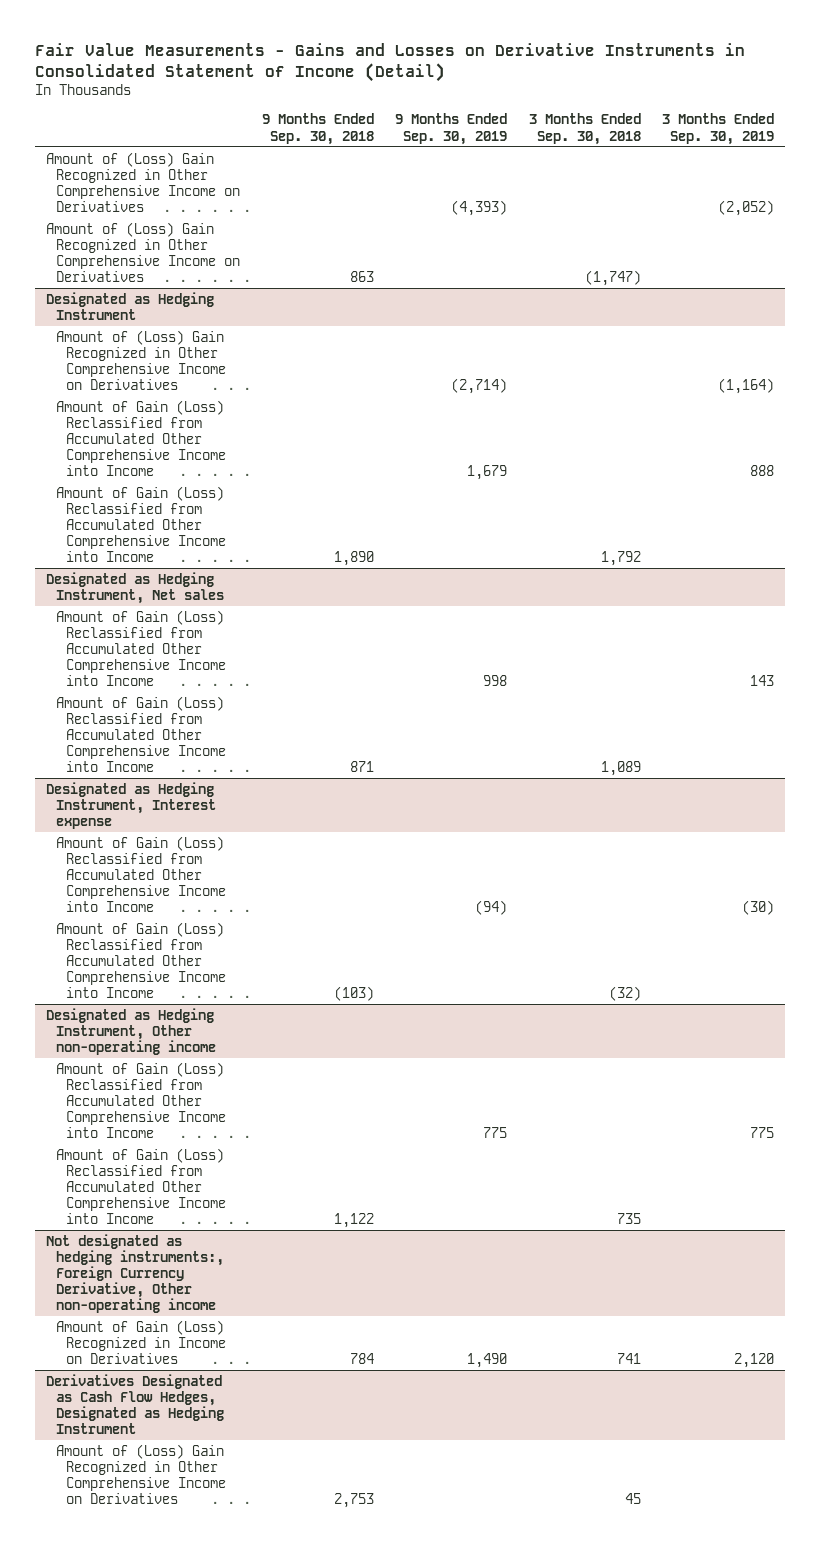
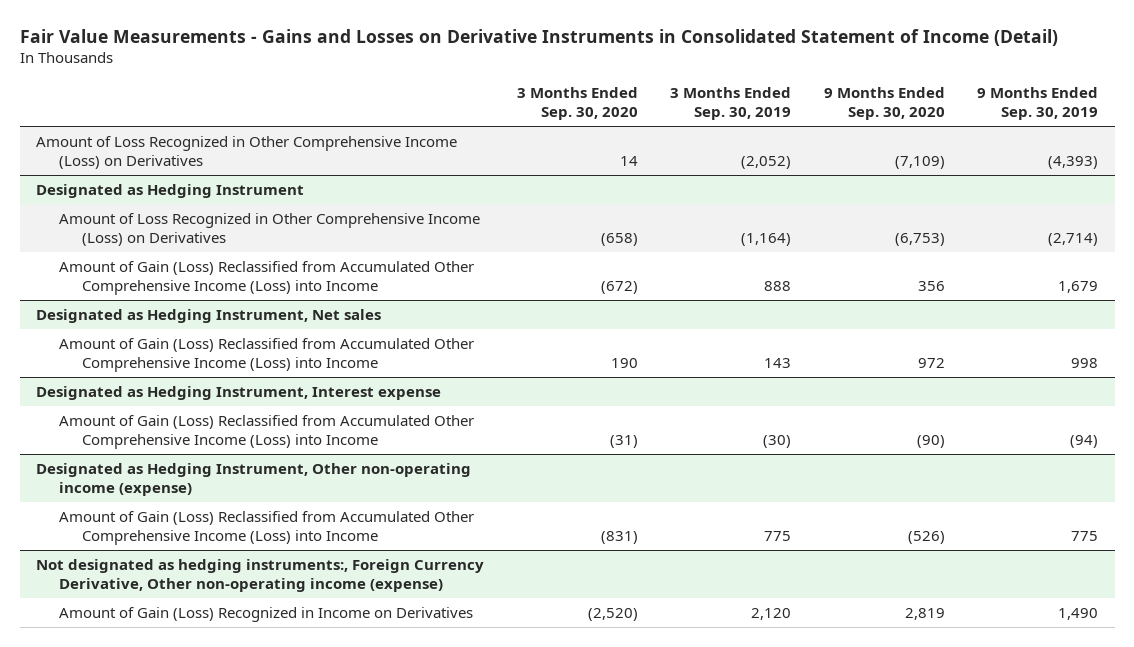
[261,113,374,145] 9 Months Ended Sep. 30, 2018 -> none
[528,113,641,145] 3 Months Ended Sep. 30, 2018 -> none
none -> [516,87,638,120] 3 Months Ended Sep. 30, 2020
none -> [823,87,945,120] 9 Months Ended Sep. 30, 2020
[46,221,241,282] Amount of (Loss) Gain Recognized in Other Comprehensive Income on Derivatives -> none
[46,151,241,212] Amount of (Loss) Gain Recognized in Other Comprehensive Income on Derivatives -> [36,136,458,169] Amount of Loss Recognized in Other Comprehensive Income (Loss) on Derivatives
[56,485,227,562] Amount of Gain (Loss) Reclassified from Accumulated Other Comprehensive Income into Income -> none
[56,329,227,390] Amount of (Loss) Gain Recognized in Other Comprehensive Income on Derivatives -> [58,213,480,246] Amount of Loss Recognized in Other Comprehensive Income (Loss) on Derivatives
[56,399,227,476] Amount of Gain (Loss) Reclassified from Accumulated Other Comprehensive Income into Income -> [58,261,474,295] Amount of Gain (Loss) Reclassified from Accumulated Other Comprehensive Income (Loss) into Income
[56,695,227,772] Amount of Gain (Loss) Reclassified from Accumulated Other Comprehensive Income into Income -> none
[56,609,227,686] Amount of Gain (Loss) Reclassified from Accumulated Other Comprehensive Income into Income -> [58,338,474,372] Amount of Gain (Loss) Reclassified from Accumulated Other Comprehensive Income (Loss) into Income
[56,921,227,998] Amount of Gain (Loss) Reclassified from Accumulated Other Comprehensive Income into Income -> none
[56,1147,227,1224] Amount of Gain (Loss) Reclassified from Accumulated Other Comprehensive Income into Income -> none
[56,835,227,912] Amount of Gain (Loss) Reclassified from Accumulated Other Comprehensive Income into Income -> [58,415,474,449] Amount of Gain (Loss) Reclassified from Accumulated Other Comprehensive Income (Loss) into Income
[46,1007,217,1055] Designated as Hedging Instrument, Other non-operating income -> [36,463,472,496] Designated as Hedging Instrument, Other non-operating income (expense)
[56,1061,227,1138] Amount of Gain (Loss) Reclassified from Accumulated Other Comprehensive Income into Income -> [58,511,474,545] Amount of Gain (Loss) Reclassified from Accumulated Other Comprehensive Income (Loss) into Income
[46,1233,225,1313] Not designated as hedging instruments:, Foreign Currency Derivative, Other non-operating income -> [36,559,485,592] Not designated as hedging instruments:, Foreign Currency Derivative, Other non-operating income (expense)
[46,1373,225,1434] Derivatives Designated as Cash Flow Hedges, Designated as Hedging Instrument -> none
[56,1443,227,1504] Amount of (Loss) Gain Recognized in Other Comprehensive Income on Derivatives -> none

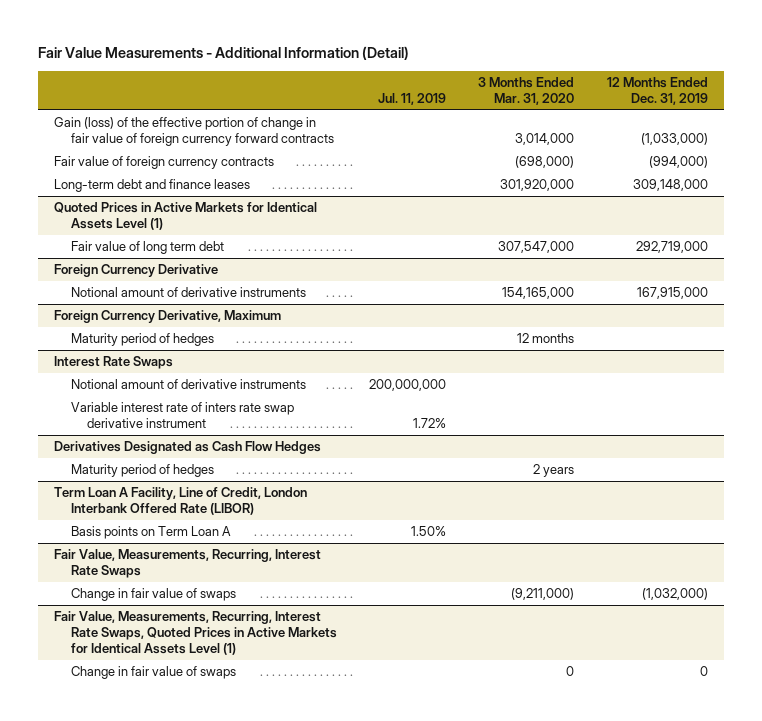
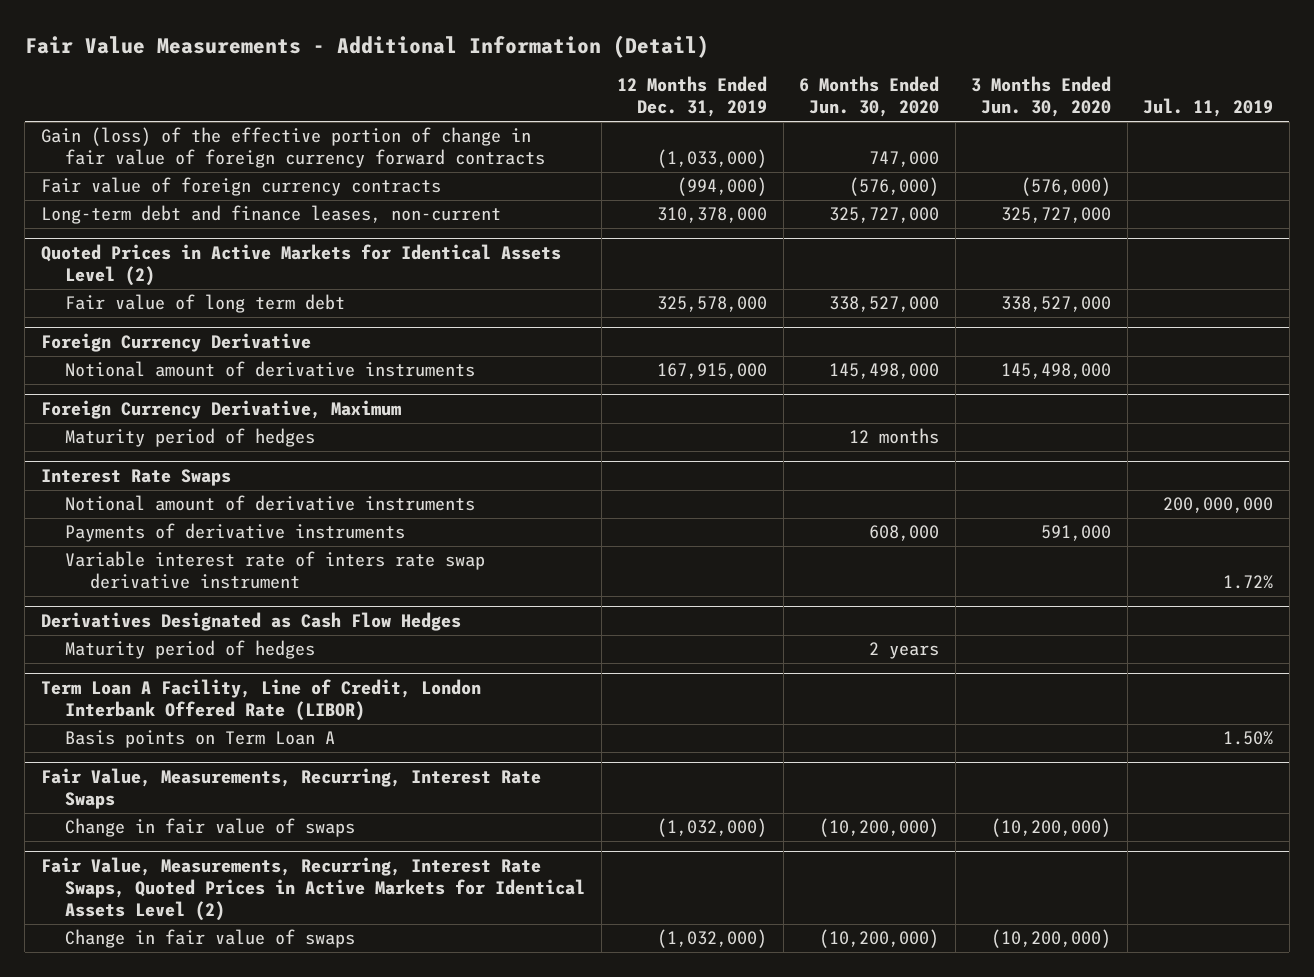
[478,77,575,105] 3 Months Ended Mar. 31, 2020 -> none
none -> [799,76,940,118] 6 Months Ended Jun. 30, 2020
none -> [971,76,1112,118] 3 Months Ended Jun. 30, 2020
[54,202,318,231] Quoted Prices in Active Markets for Identical Assets Level (1) -> none
[70,241,224,255] Fair value of long term debt -> none
[54,179,251,193] Long-term debt and finance leases -> [40,205,501,225] Long-term debt and finance leases, non-current
[632,179,708,192] 309,148,000 -> [657,207,768,224] 310,378,000
none -> [40,244,561,287] Quoted Prices in Active Markets for Identical Assets Level (2)
none -> [65,294,346,314] Fair value of long term debt
none -> [65,523,406,543] Payments of derivative instruments
[54,611,337,655] Fair Value, Measurements, Recurring, Interest Rate Swaps, Quoted Prices in Active Markets for Identical Assets Level (1) -> [40,857,586,922] Fair Value, Measurements, Recurring, Interest Rate Swaps, Quoted Prices in Active Markets for Identical Assets Level (2)
[699,666,708,677] 0 -> [657,929,768,949] (1,032,000)

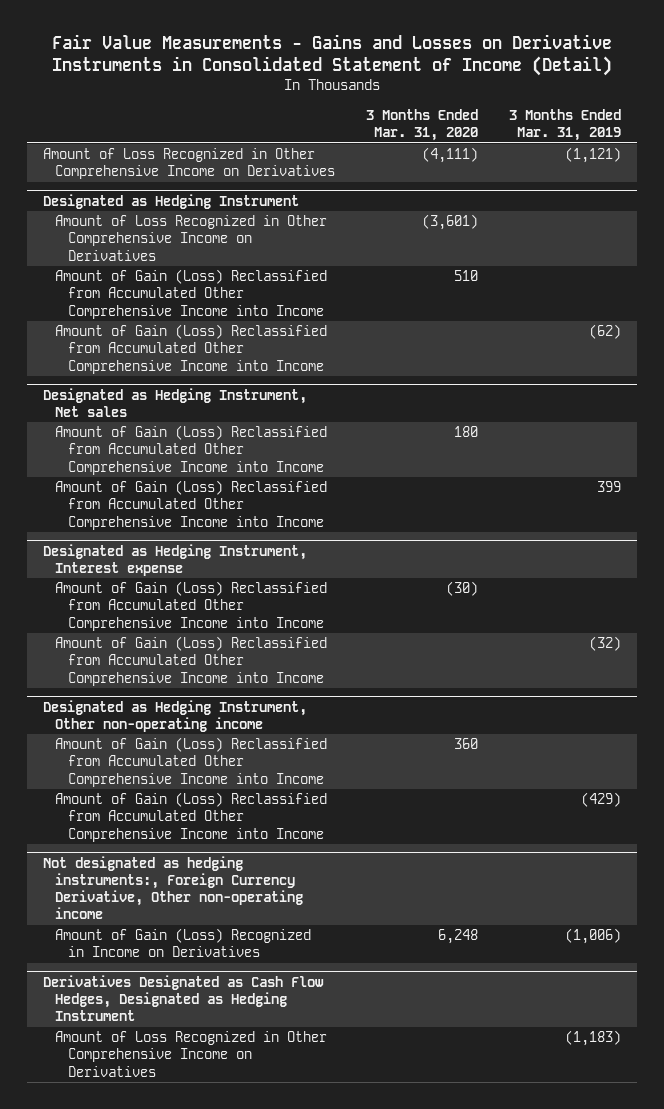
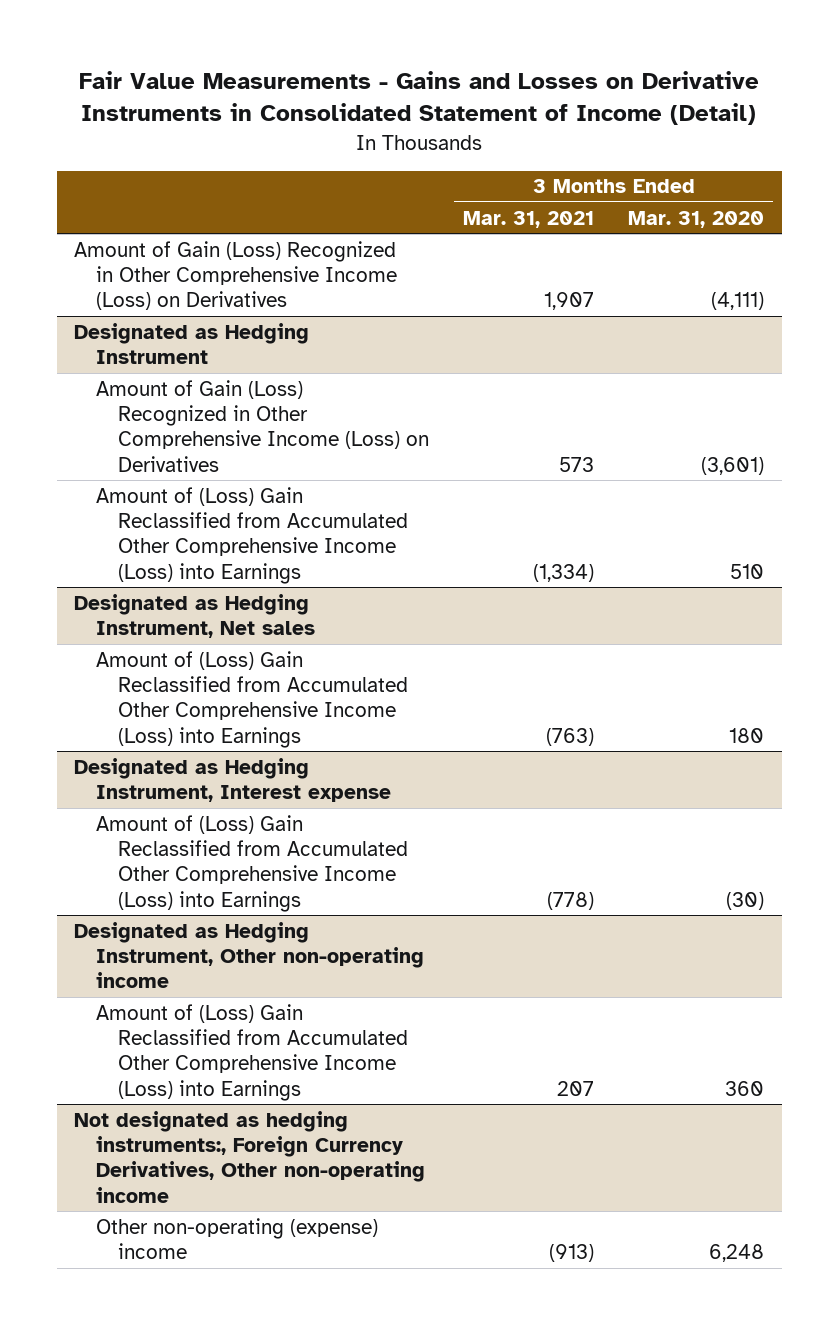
[509,108,622,142] 3 Months Ended Mar. 31, 2019 -> none
none -> [463,210,595,228] Mar. 31, 2021
[42,148,336,180] Amount of Loss Recognized in Other Comprehensive Income on Derivatives -> [73,240,397,311] Amount of Gain (Loss) Recognized in Other Comprehensive Income (Loss) on Derivatives
[55,324,328,374] Amount of Gain (Loss) Reclassified from Accumulated Other Comprehensive Income into Income -> none
[55,215,328,261] Amount of Loss Recognized in Other Comprehensive Income on Derivatives -> [95,379,429,472] Amount of Gain (Loss) Recognized in Other Comprehensive Income (Loss) on Derivatives
[55,269,328,319] Amount of Gain (Loss) Reclassified from Accumulated Other Comprehensive Income into Income -> [95,486,408,584] Amount of (Loss) Gain Reclassified from Accumulated Other Comprehensive Income (Loss) into Earnings
[55,480,328,530] Amount of Gain (Loss) Reclassified from Accumulated Other Comprehensive Income into Income -> none
[55,425,328,475] Amount of Gain (Loss) Reclassified from Accumulated Other Comprehensive Income into Income -> [95,650,408,748] Amount of (Loss) Gain Reclassified from Accumulated Other Comprehensive Income (Loss) into Earnings
[55,636,328,686] Amount of Gain (Loss) Reclassified from Accumulated Other Comprehensive Income into Income -> none
[55,581,328,631] Amount of Gain (Loss) Reclassified from Accumulated Other Comprehensive Income into Income -> [95,814,408,912] Amount of (Loss) Gain Reclassified from Accumulated Other Comprehensive Income (Loss) into Earnings
[55,792,328,842] Amount of Gain (Loss) Reclassified from Accumulated Other Comprehensive Income into Income -> none
[42,974,324,1022] Derivatives Designated as Cash Flow Hedges, Designated as Hedging Instrument -> none
[55,1031,328,1077] Amount of Loss Recognized in Other Comprehensive Income on Derivatives -> none
[55,737,328,787] Amount of Gain (Loss) Reclassified from Accumulated Other Comprehensive Income into Income -> [95,1003,408,1101] Amount of (Loss) Gain Reclassified from Accumulated Other Comprehensive Income (Loss) into Earnings
[42,855,304,920] Not designated as hedging instruments:, Foreign Currency Derivative, Other non-operating income -> [73,1110,425,1203] Not designated as hedging instruments:, Foreign Currency Derivatives, Other non-operating income
[55,928,312,958] Amount of Gain (Loss) Recognized in Income on Derivatives -> [95,1217,378,1260] Other non-operating (expense) income

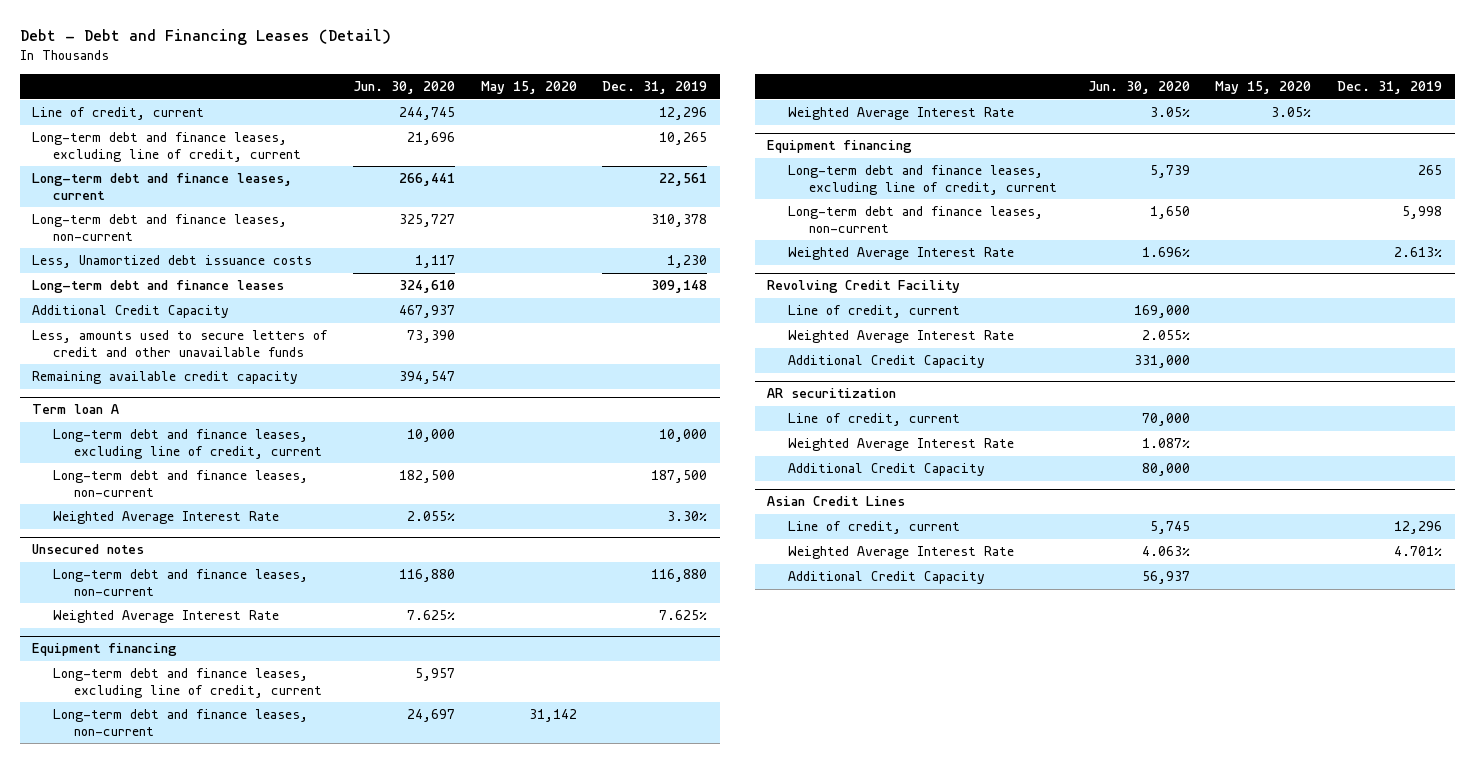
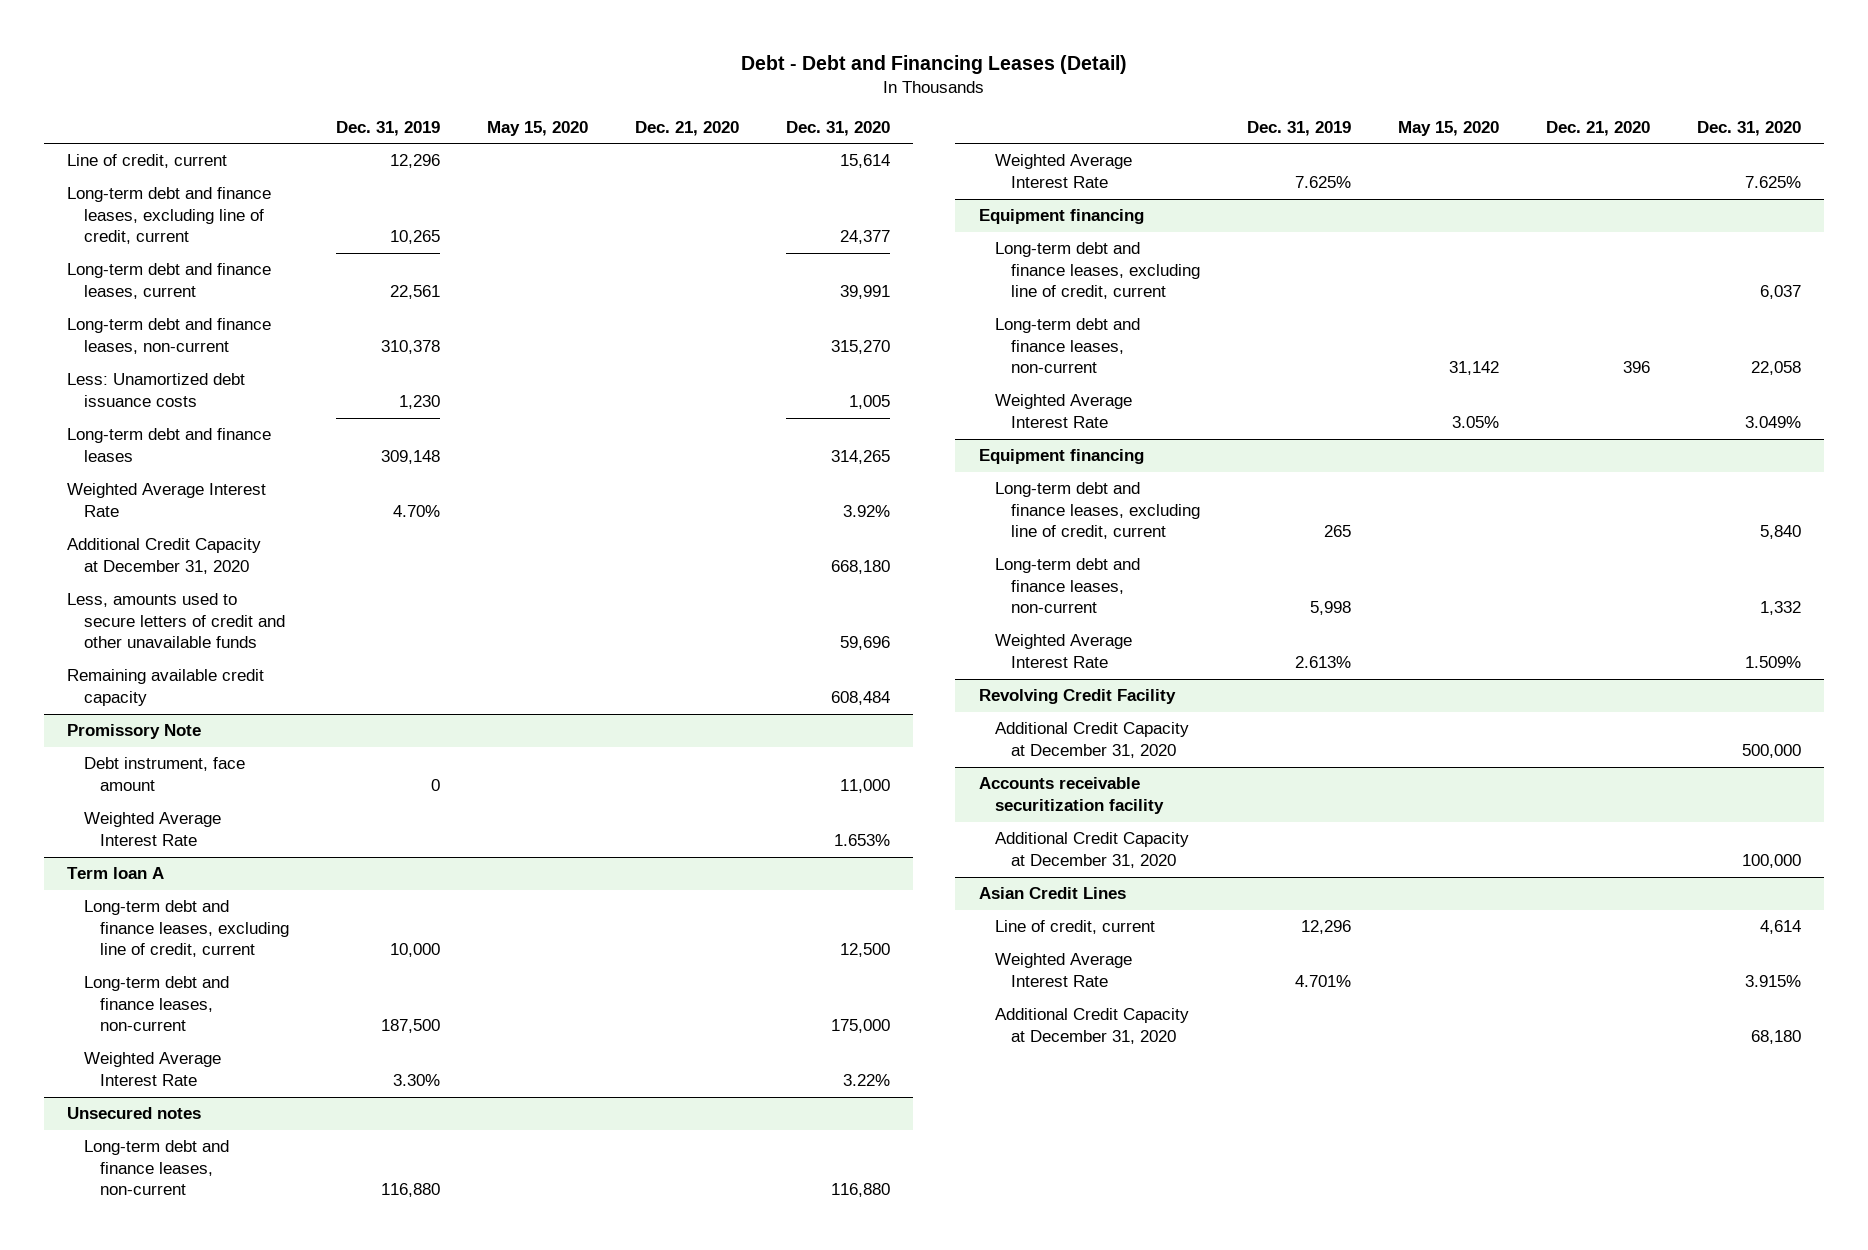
[352,81,455,95] Jun. 30, 2020 -> none
none -> [634,120,739,136] Dec. 21, 2020
none -> [785,120,890,136] Dec. 31, 2020
[32,255,313,269] Less, Unamortized debt issuance costs -> [67,373,246,407] Less: Unamortized debt issuance costs
none -> [67,483,267,517] Weighted Average Interest Rate
[32,305,230,319] Additional Credit Capacity -> [67,538,262,574] Additional Credit Capacity at December 31, 2020
none -> [67,724,202,740] Promissory Note
none -> [83,757,245,791] Debt instrument, face amount
none -> [83,812,221,846] Weighted Average Interest Rate
[788,305,961,319] Line of credit, current -> none
[788,330,1015,344] Weighted Average Interest Rate -> none
[788,413,961,427] Line of credit, current -> none
[788,438,1015,452] Weighted Average Interest Rate -> none
[788,355,986,369] Additional Credit Capacity -> [995,722,1190,758] Additional Credit Capacity at December 31, 2020
[767,388,897,399] AR securitization -> [978,777,1165,814] Accounts receivable securitization facility
[788,463,986,477] Additional Credit Capacity -> [995,832,1190,868] Additional Credit Capacity at December 31, 2020
[788,571,986,585] Additional Credit Capacity -> [995,1008,1190,1044] Additional Credit Capacity at December 31, 2020

